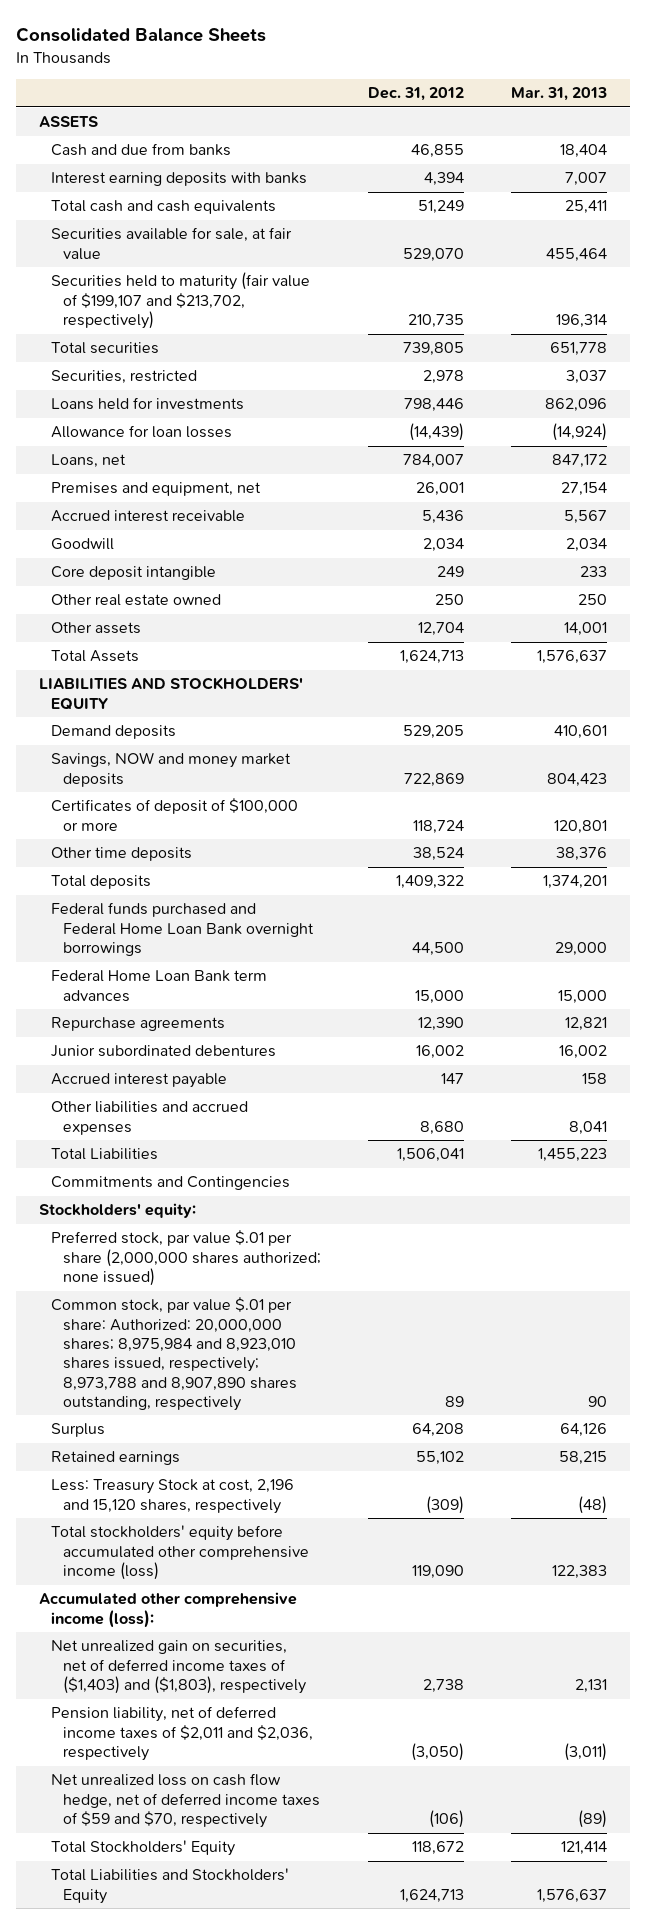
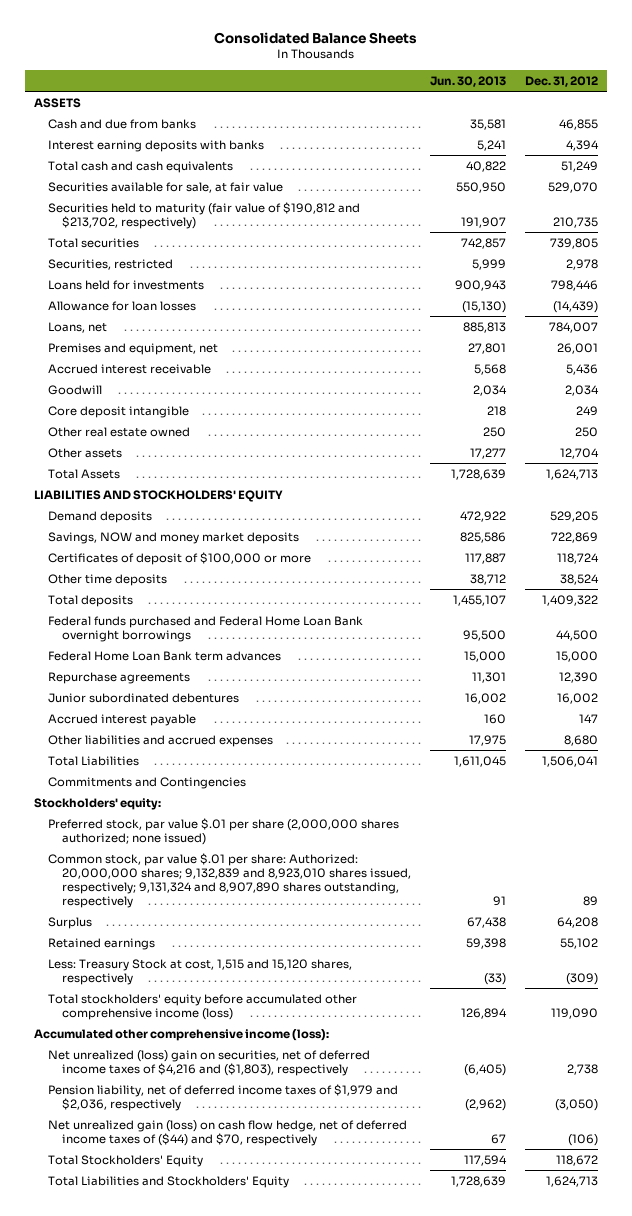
[510,87,607,102] Mar. 31, 2013 -> none
none -> [429,75,506,87] Jun. 30, 2013
[51,272,311,329] Securities held to maturity (fair value of $199,107 and $213,702, respectively) -> [48,201,361,229] Securities held to maturity (fair value of $190,812 and $213,702, respectively)
[51,1297,298,1411] Common stock, par value $.01 per share: Authorized: 20,000,000 shares; 8,975,984 and 8,923,010 shares issued, respectively; 8,973,788 and 8,907,890 shares outstanding, respectively -> [48,852,412,908] Common stock, par value $.01 per share: Authorized: 20,000,000 shares; 9,132,839 and 8,923,010 shares issued, respectively; 9,131,324 and 8,907,890 shares outstanding, respectively
[51,1479,295,1514] Less: Treasury Stock at cost, 2,196 and 15,120 shares, respectively -> [48,958,353,985] Less: Treasury Stock at cost, 1,515 and 15,120 shares, respectively
[51,1640,307,1694] Net unrealized gain on securities, net of deferred income taxes of ($1,403) and ($1,803), respectively -> [48,1049,371,1076] Net unrealized (loss) gain on securities, net of deferred income taxes of $4,216 and ($1,803), respectively
[51,1706,314,1761] Pension liability, net of deferred income taxes of $2,011 and $2,036, respectively -> [48,1083,399,1111] Pension liability, net of deferred income taxes of $1,979 and $2,036, respectively
[51,1773,321,1828] Net unrealized loss on cash flow hedge, net of deferred income taxes of $59 and $70, respectively -> [48,1119,408,1146] Net unrealized gain (loss) on cash flow hedge, net of deferred income taxes of ($44) and $70, respectively

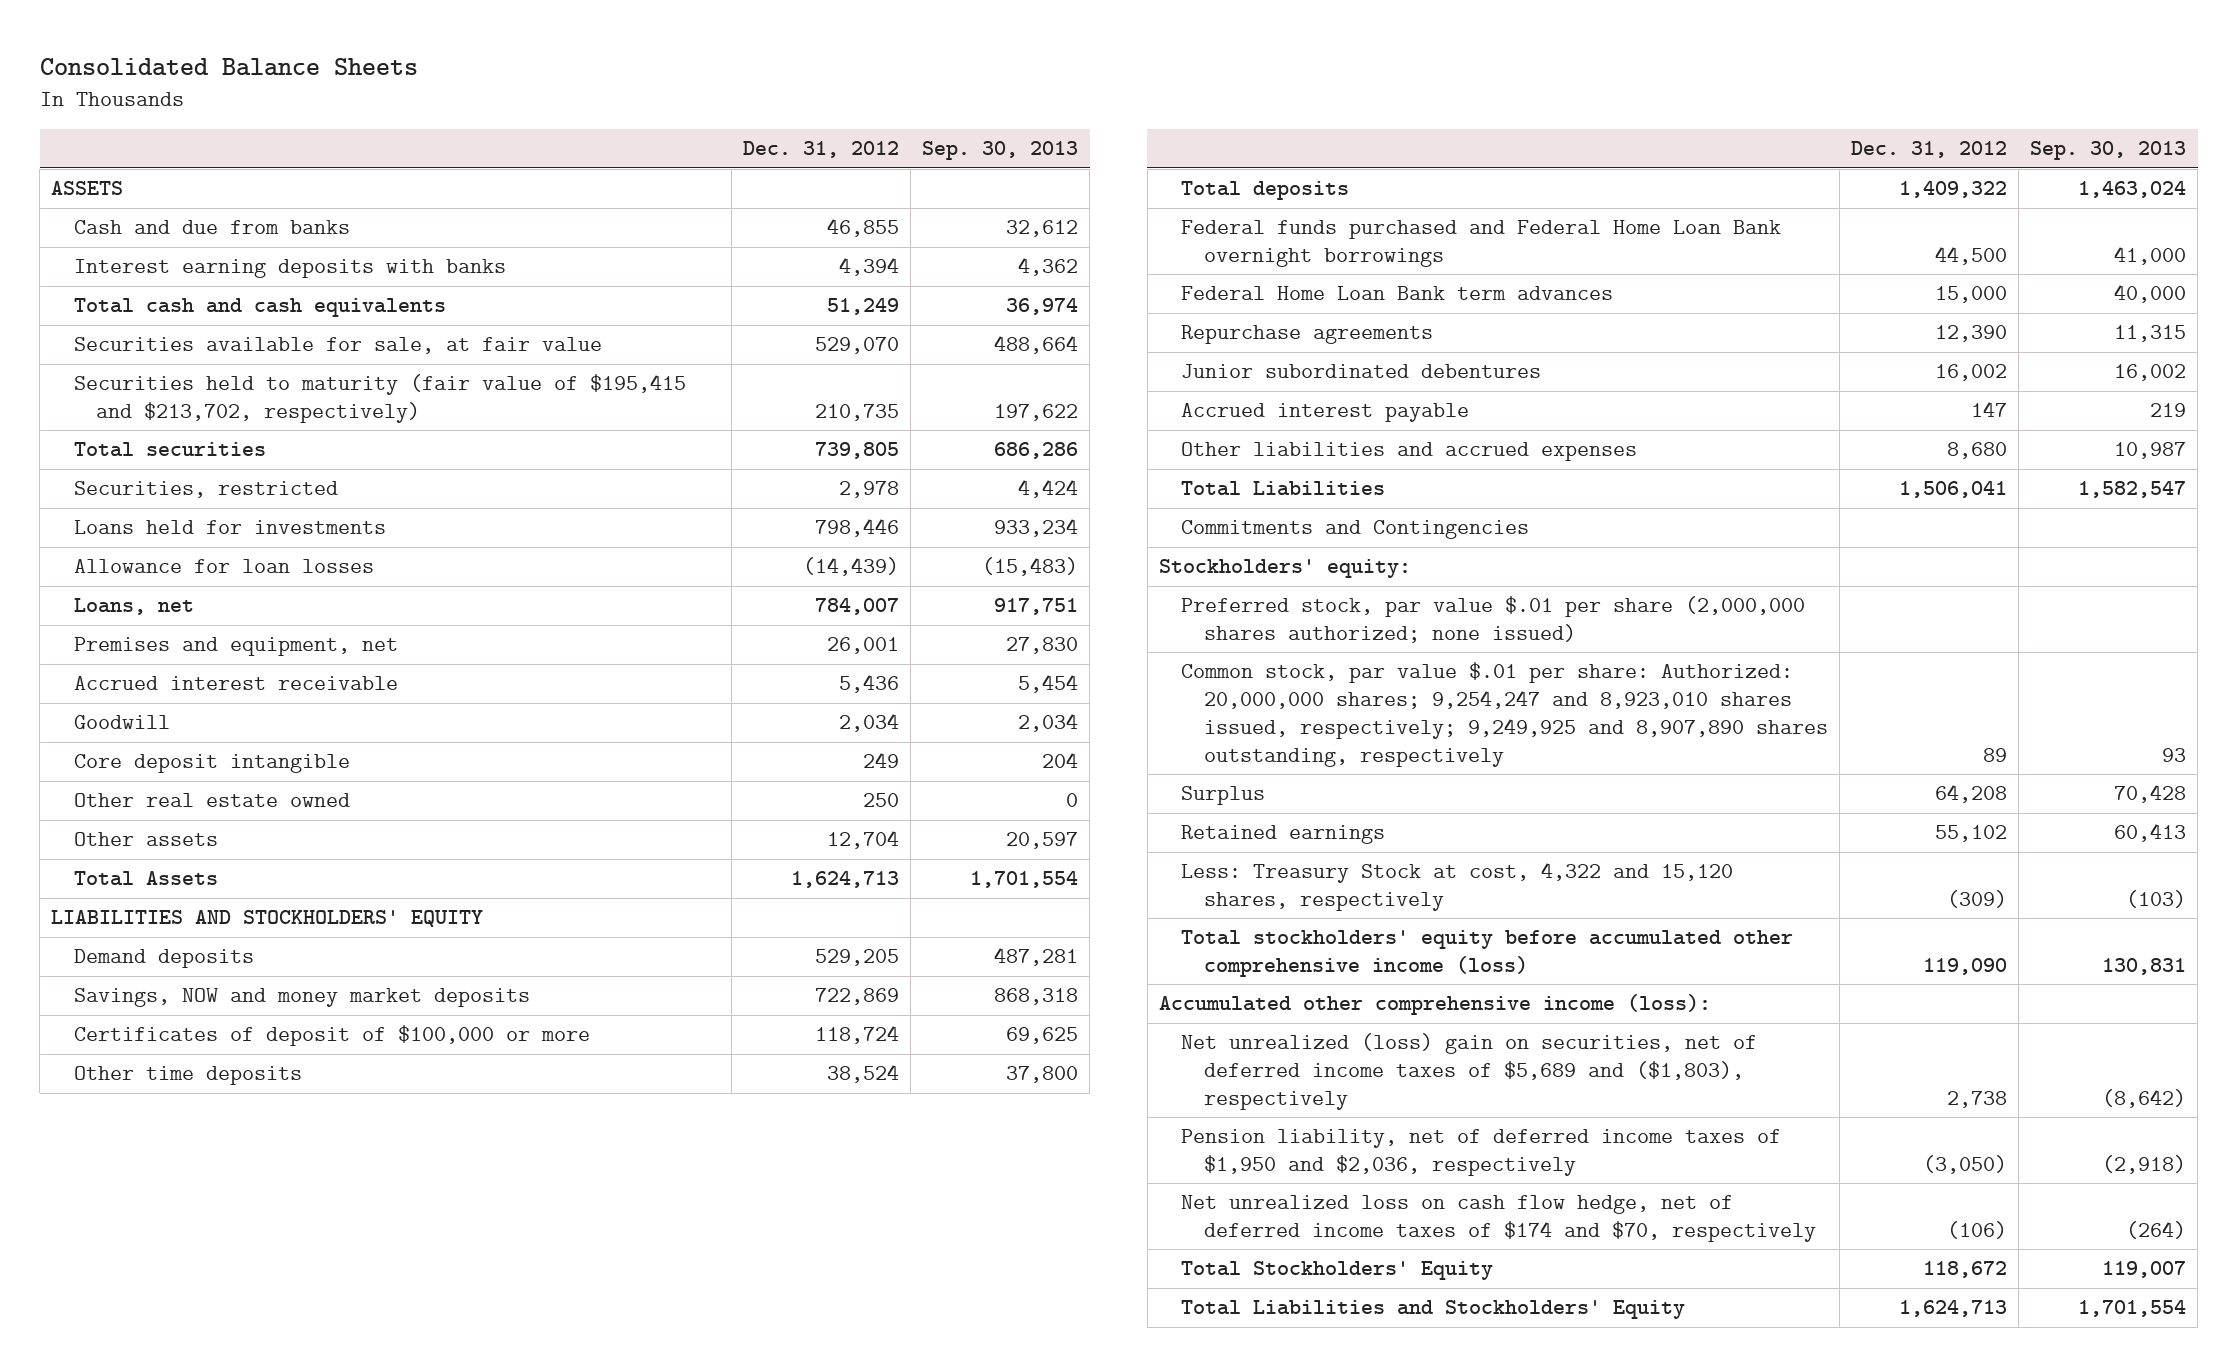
[429,75,506,87] Jun. 30, 2013 -> none
none -> [922,141,1079,161] Sep. 30, 2013
[48,201,361,229] Securities held to maturity (fair value of $190,812 and $213,702, respectively) -> [73,374,686,424] Securities held to maturity (fair value of $195,415 and $213,702, respectively)
[48,852,412,908] Common stock, par value $.01 per share: Authorized: 20,000,000 shares; 9,132,839 and 8,923,010 shares issued, respectively; 9,131,324 and 8,907,890 shares outstanding, respectively -> [1181,662,1828,767] Common stock, par value $.01 per share: Authorized: 20,000,000 shares; 9,254,247 and 8,923,010 shares issued, respectively; 9,249,925 and 8,907,890 shares outstanding, respectively
[48,958,353,985] Less: Treasury Stock at cost, 1,515 and 15,120 shares, respectively -> [1181,862,1734,912] Less: Treasury Stock at cost, 4,322 and 15,120 shares, respectively
[48,1049,371,1076] Net unrealized (loss) gain on securities, net of deferred income taxes of $4,216 and ($1,803), respectively -> [1181,1033,1758,1110] Net unrealized (loss) gain on securities, net of deferred income taxes of $5,689 and ($1,803), respectively
[48,1083,399,1111] Pension liability, net of deferred income taxes of $1,979 and $2,036, respectively -> [1181,1129,1782,1177] Pension liability, net of deferred income taxes of $1,950 and $2,036, respectively
[48,1119,408,1146] Net unrealized gain (loss) on cash flow hedge, net of deferred income taxes of ($44) and $70, respectively -> [1181,1195,1816,1243] Net unrealized loss on cash flow hedge, net of deferred income taxes of $174 and $70, respectively

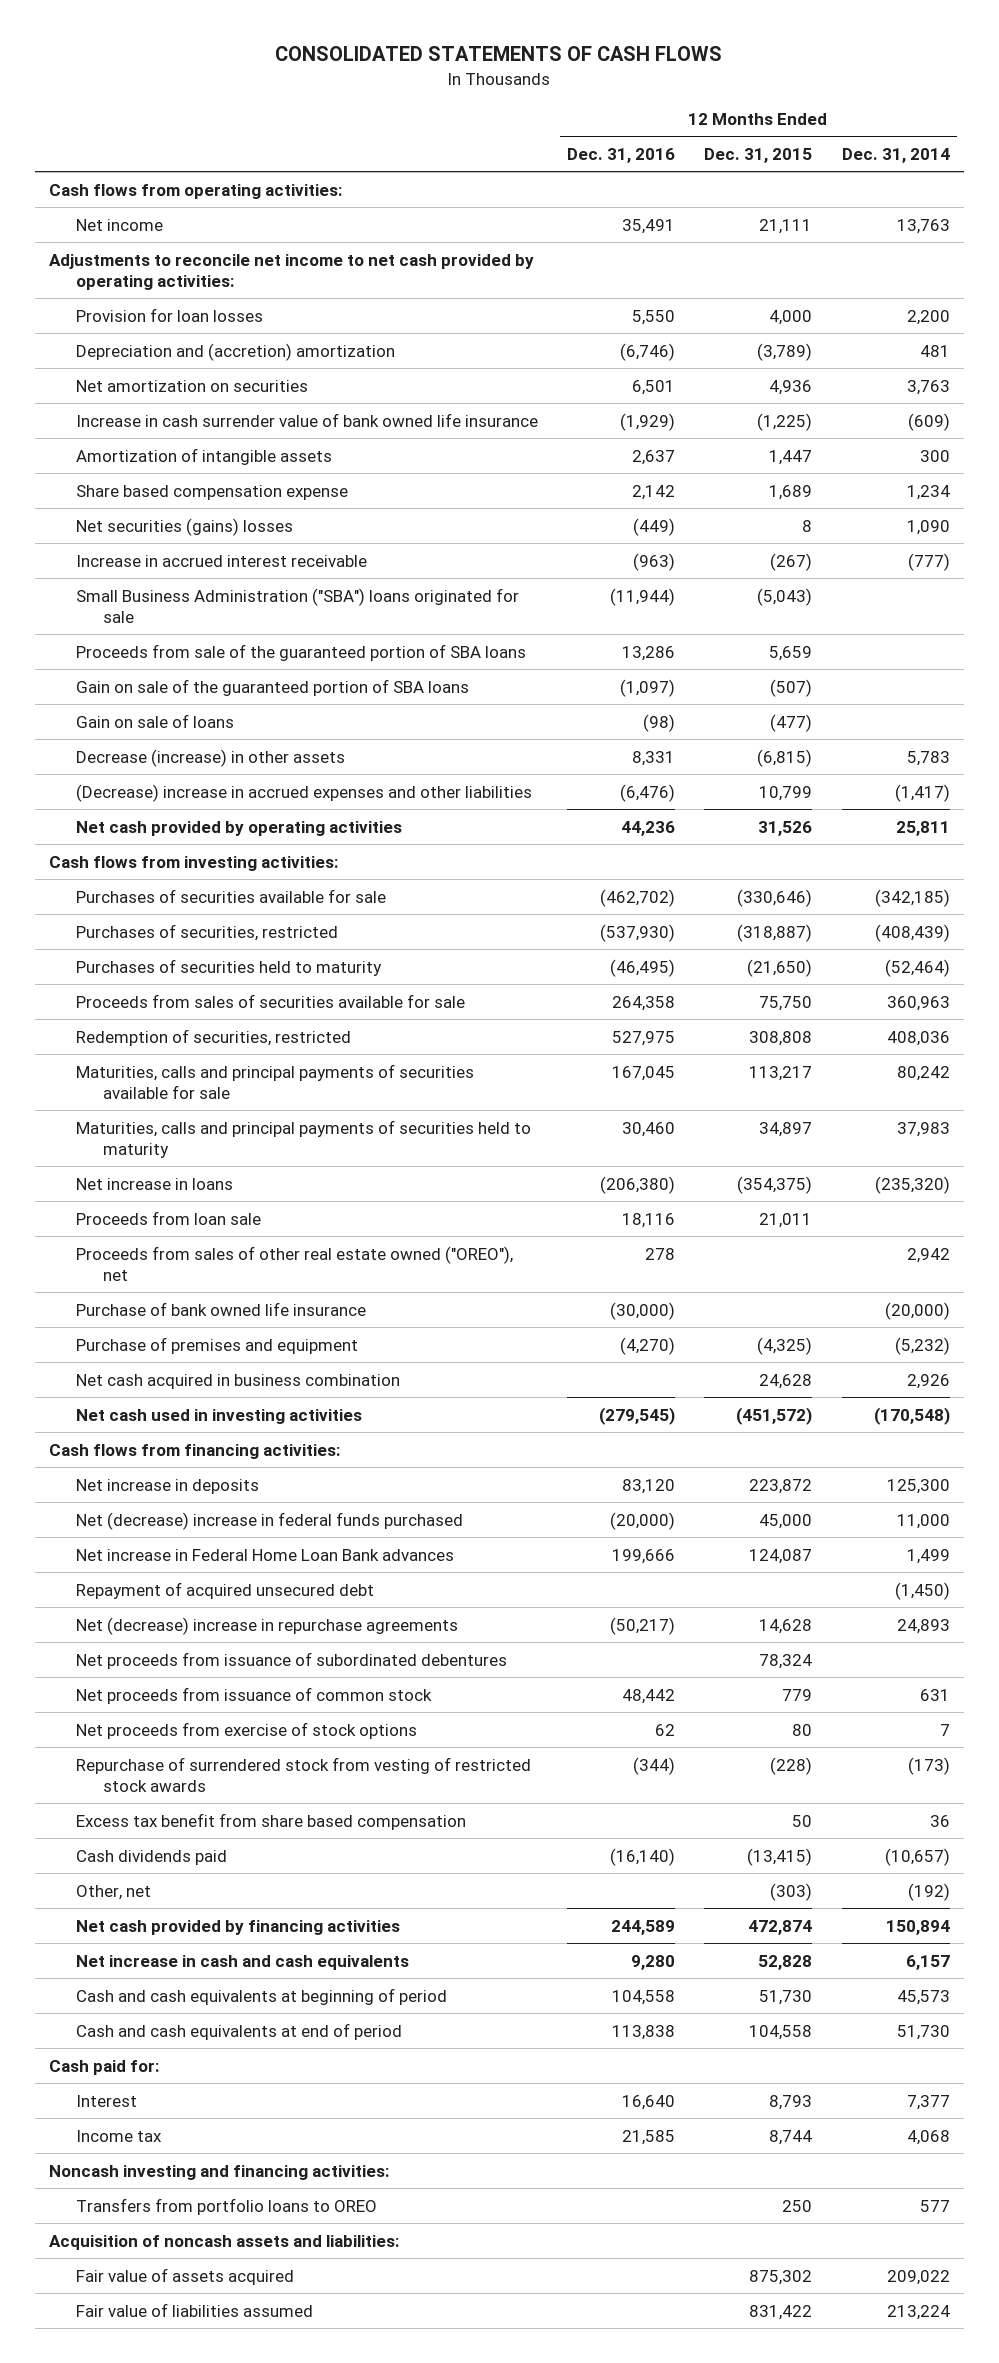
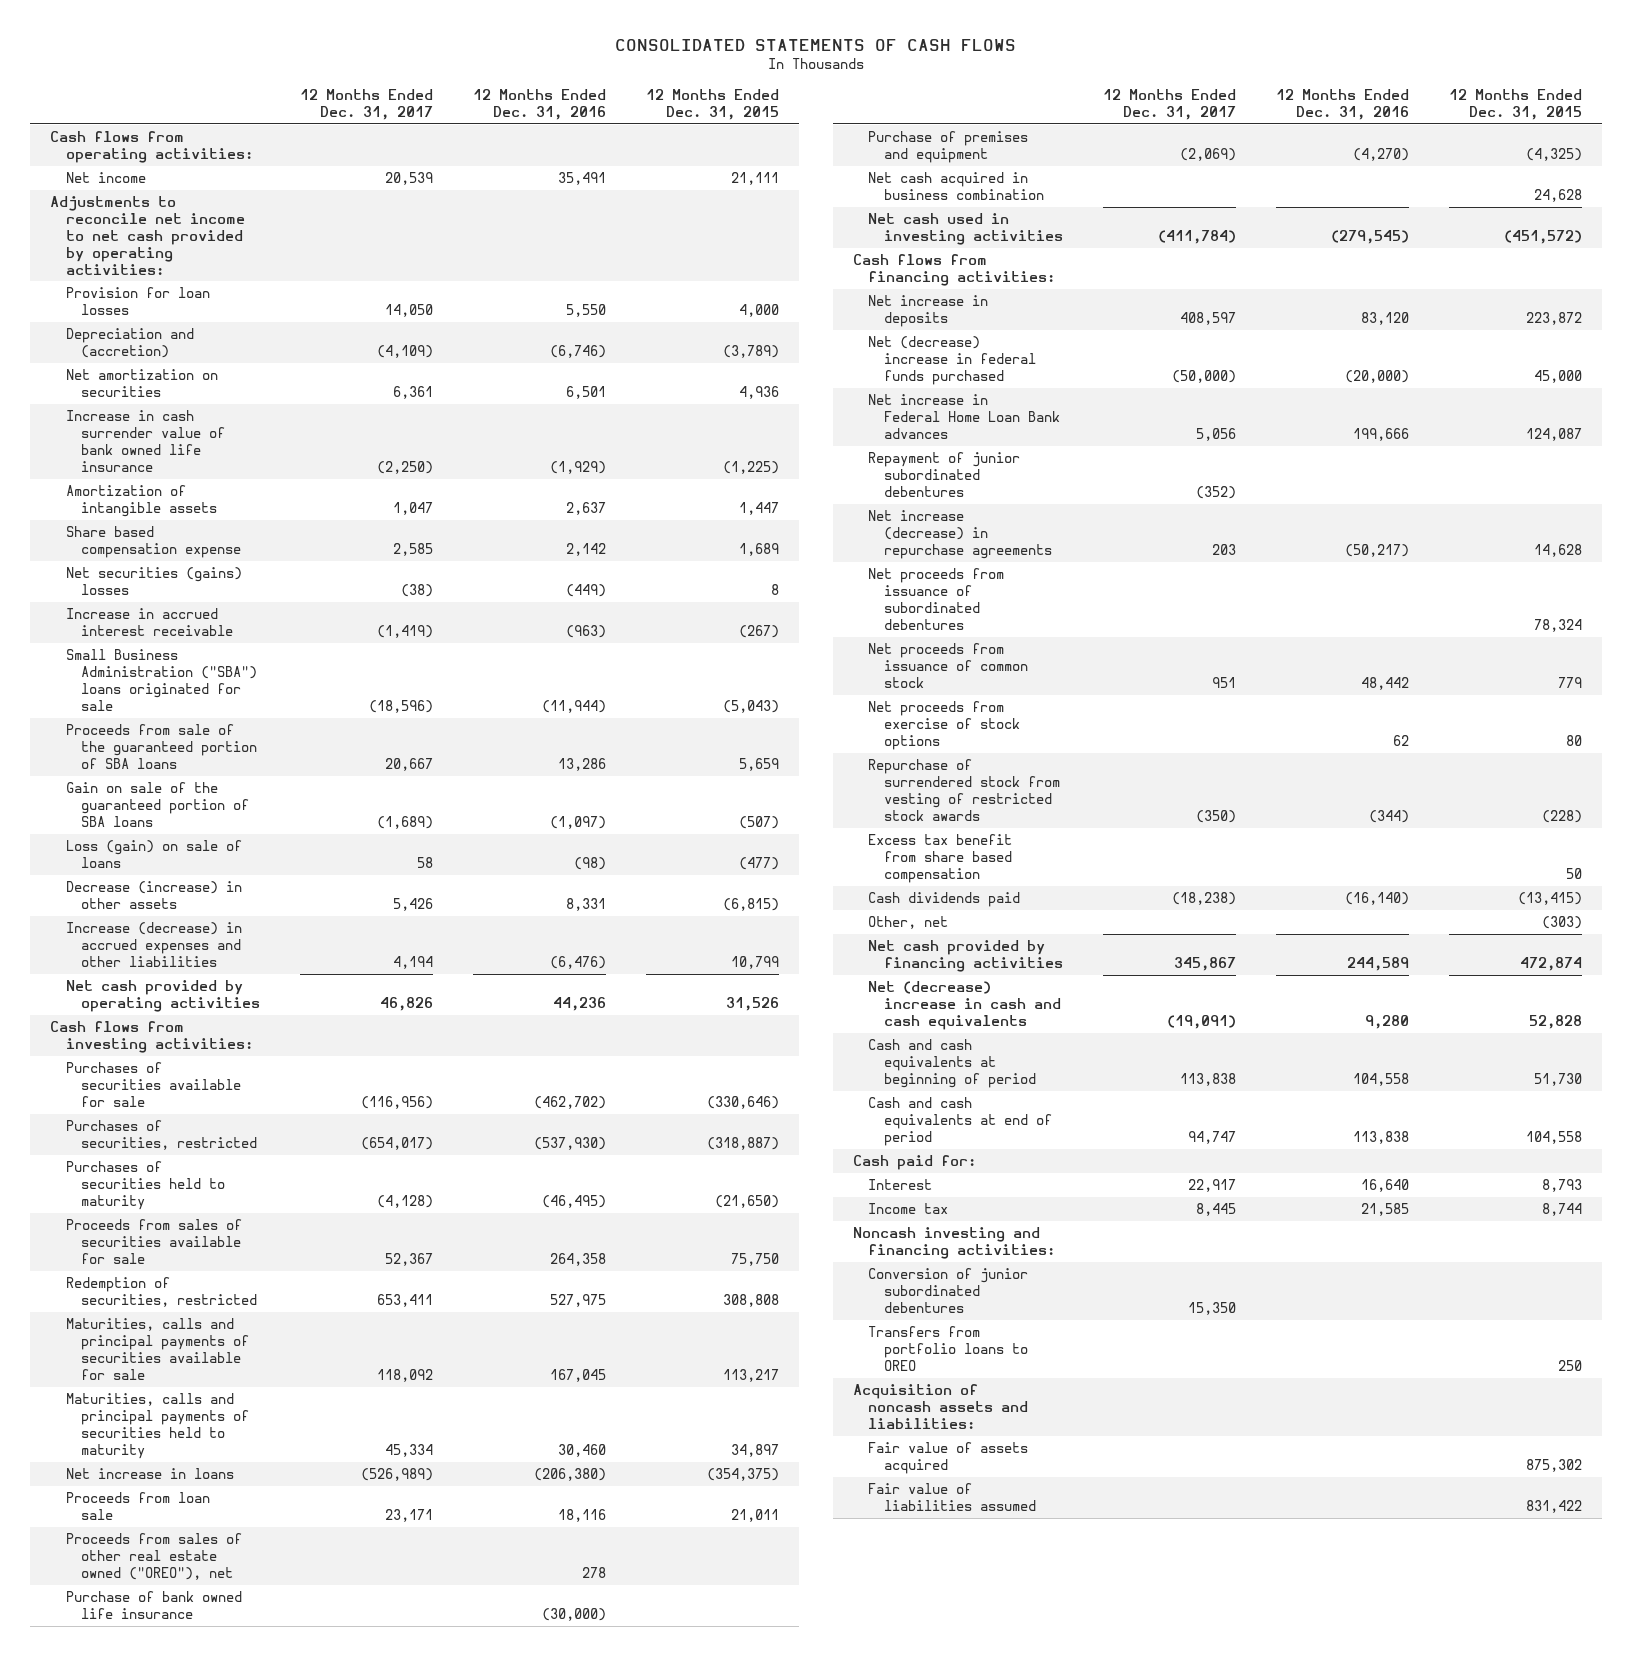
[841,148,950,164] Dec. 31, 2014 -> none
none -> [300,88,434,120] 12 Months Ended Dec. 31, 2017
[75,342,395,361] Depreciation and (accretion) amortization -> [65,328,194,358] Depreciation and (accretion)
[75,713,234,728] Gain on sale of loans -> [65,840,242,868] Loss (gain) on sale of loans
[75,783,532,802] (Decrease) increase in accrued expenses and other liabilities -> [65,922,242,967] Increase (decrease) in accrued expenses and other liabilities
[75,1581,374,1599] Repayment of acquired unsecured debt -> [868,452,1021,497] Repayment of junior subordinated debentures
[75,1616,458,1635] Net (decrease) increase in repurchase agreements -> [868,510,1053,559] Net increase (decrease) in repurchase agreements
[75,1954,409,1970] Net increase in cash and cash equivalents -> [868,981,1062,1030] Net (decrease) increase in cash and cash equivalents
none -> [868,1268,1029,1313] Conversion of junior subordinated debentures

